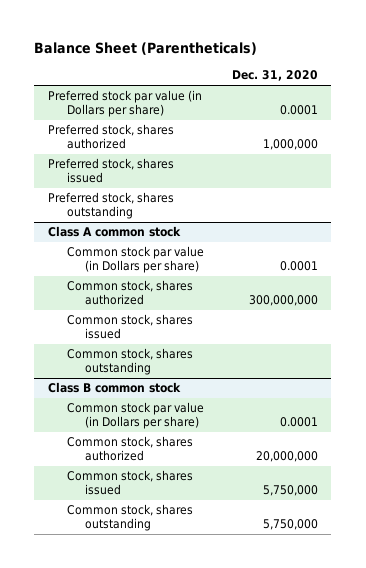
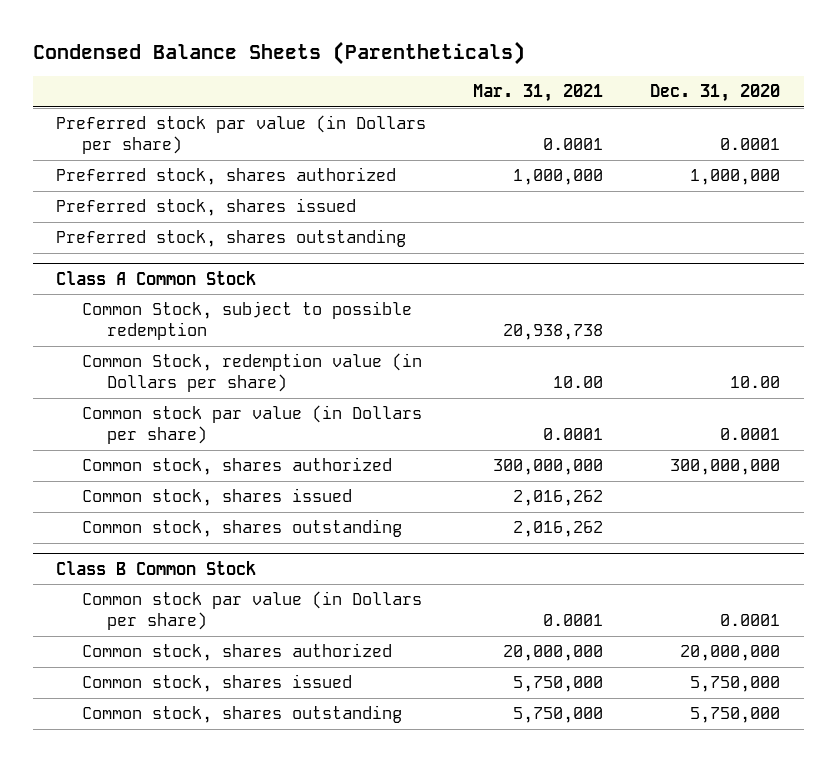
[34,41,258,55] Balance Sheet (Parentheticals) -> [32,40,525,65] Condensed Balance Sheets (Parentheticals)
none -> [473,84,604,103] Mar. 31, 2021
[48,226,182,238] Class A common stock -> [56,270,257,285] Class A Common Stock
none -> [81,301,412,341] Common Stock, subject to possible redemption
none -> [81,353,422,393] Common Stock, redemption value (in Dollars per share)
[48,382,182,394] Class B common stock -> [56,560,257,575] Class B Common Stock

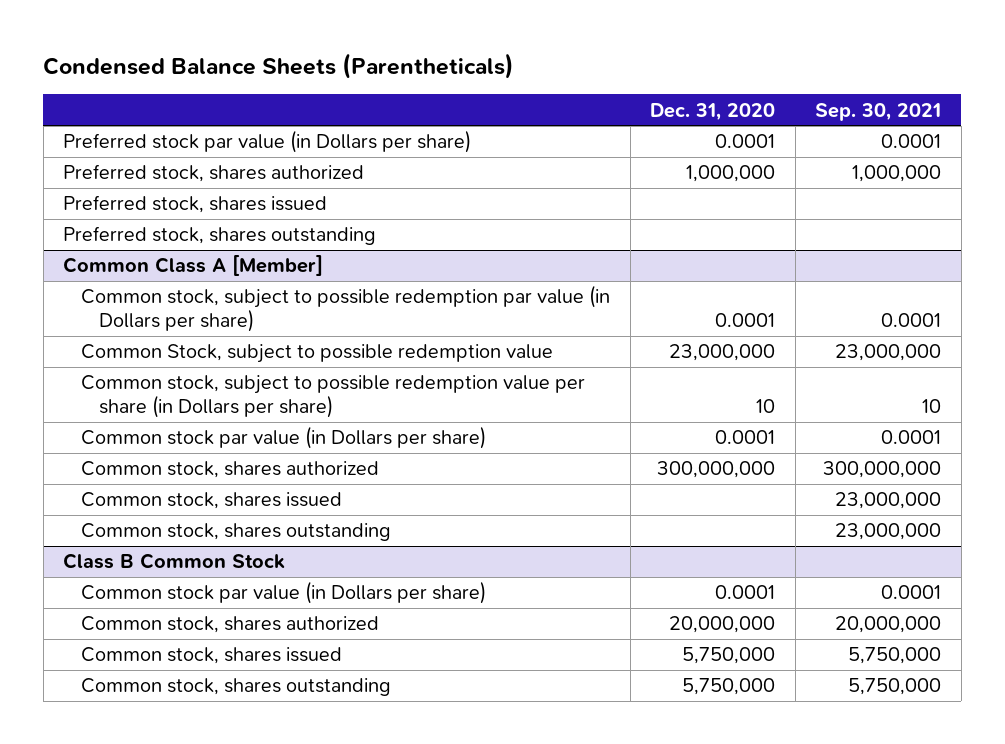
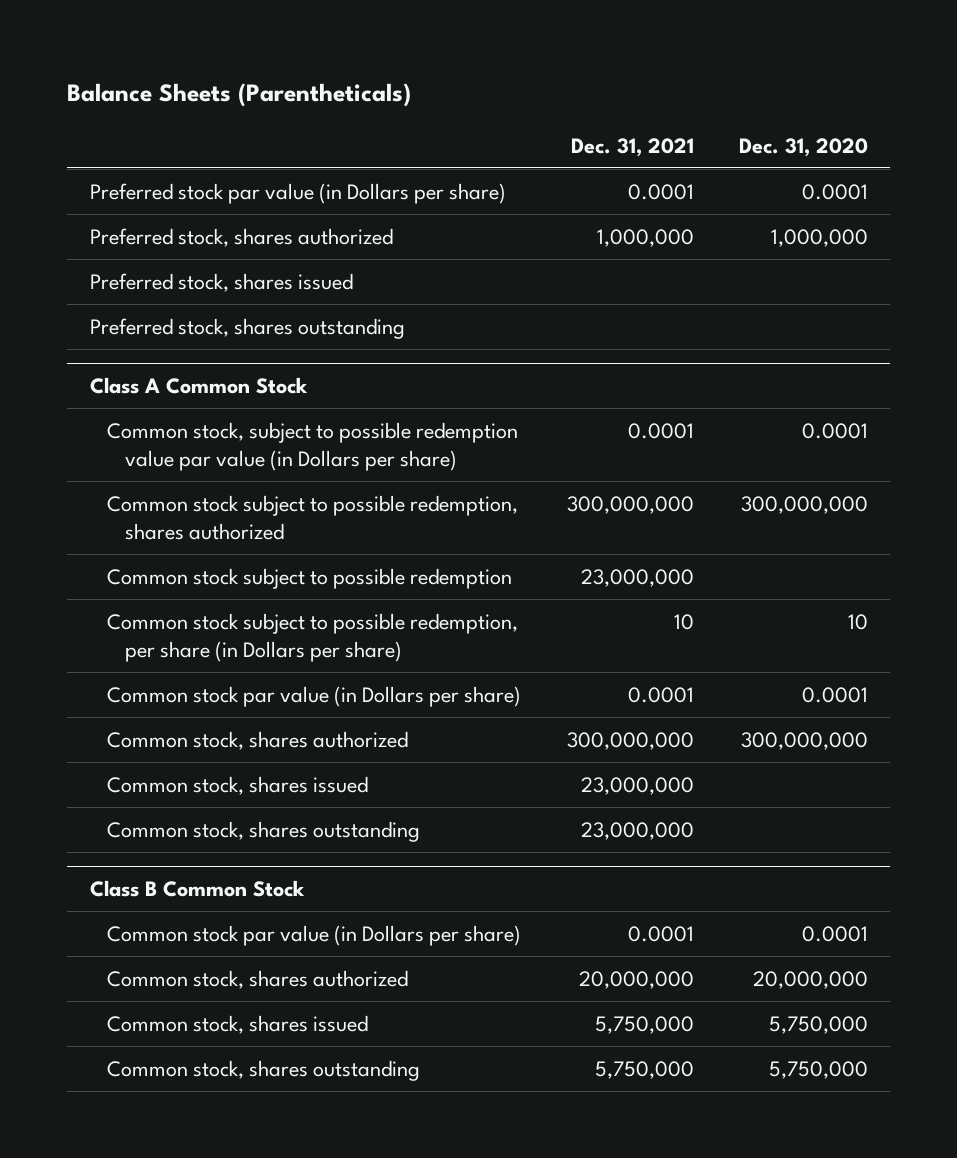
[43,53,515,80] Condensed Balance Sheets (Parentheticals) -> [67,82,412,107] Balance Sheets (Parentheticals)
[815,102,942,121] Sep. 30, 2021 -> none
none -> [570,137,694,157] Dec. 31, 2021
[63,255,324,277] Common Class A [Member] -> [89,376,308,394] Class A Common Stock
[81,285,611,333] Common stock, subject to possible redemption par value (in Dollars per share) -> [107,421,519,472] Common stock, subject to possible redemption value par value (in Dollars per share)
[81,344,554,364] Common Stock, subject to possible redemption value -> [107,494,519,541] Common stock subject to possible redemption, shares authorized
[669,344,776,362] 23,000,000 -> [740,495,868,514] 300,000,000
none -> [107,567,513,589] Common stock subject to possible redemption
[81,375,586,419] Common stock, subject to possible redemption value per share (in Dollars per share) -> [107,612,519,663] Common stock subject to possible redemption, per share (in Dollars per share)

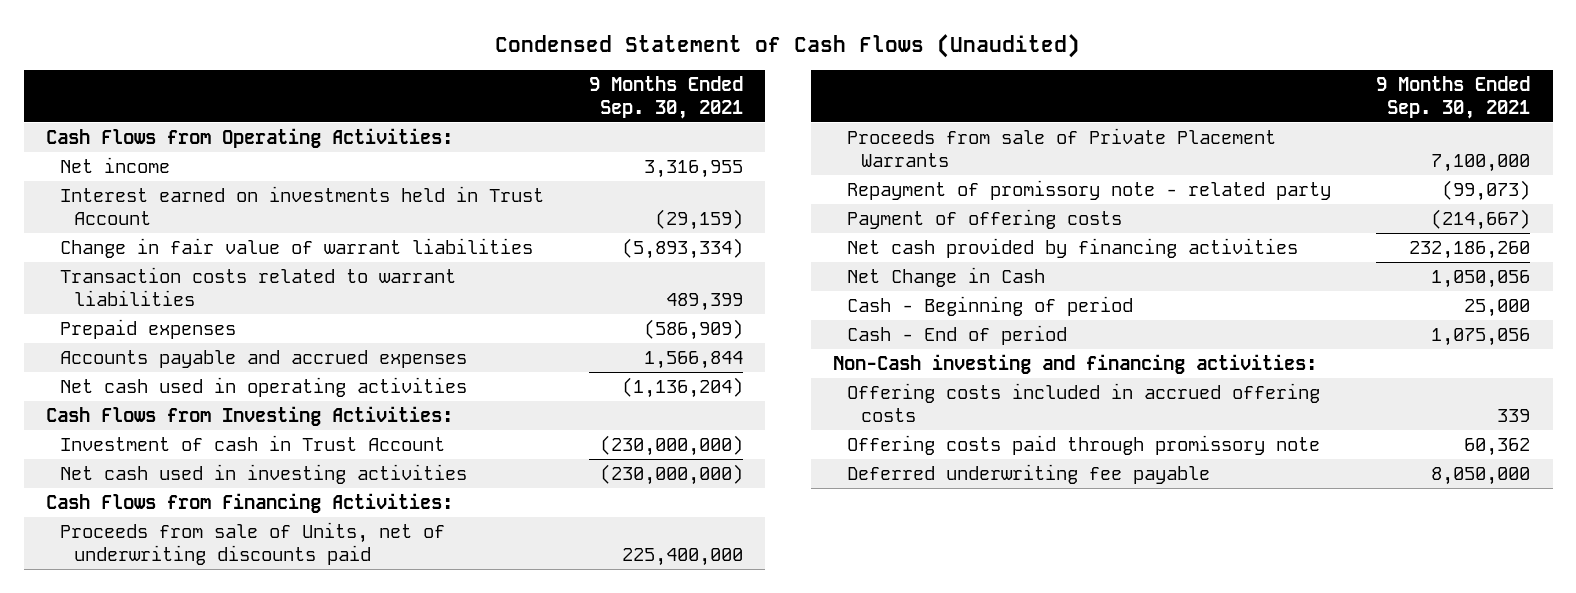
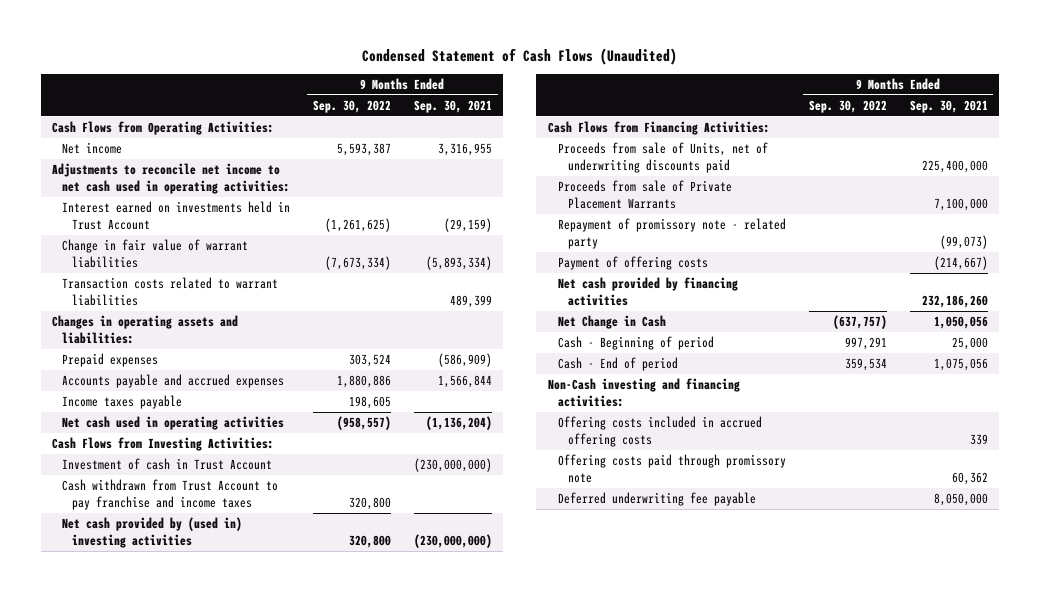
none -> [312,99,391,113] Sep. 30, 2022
none -> [52,163,290,194] Adjustments to reconcile net income to net cash used in operating activities:
none -> [52,315,239,344] Changes in operating assets and liabilities:
none -> [61,395,182,410] Income taxes payable
none -> [61,479,278,510] Cash withdrawn from Trust Account to pay franchise and income taxes
[59,463,467,484] Net cash used in investing activities -> [61,517,242,548] Net cash provided by (used in) investing activities

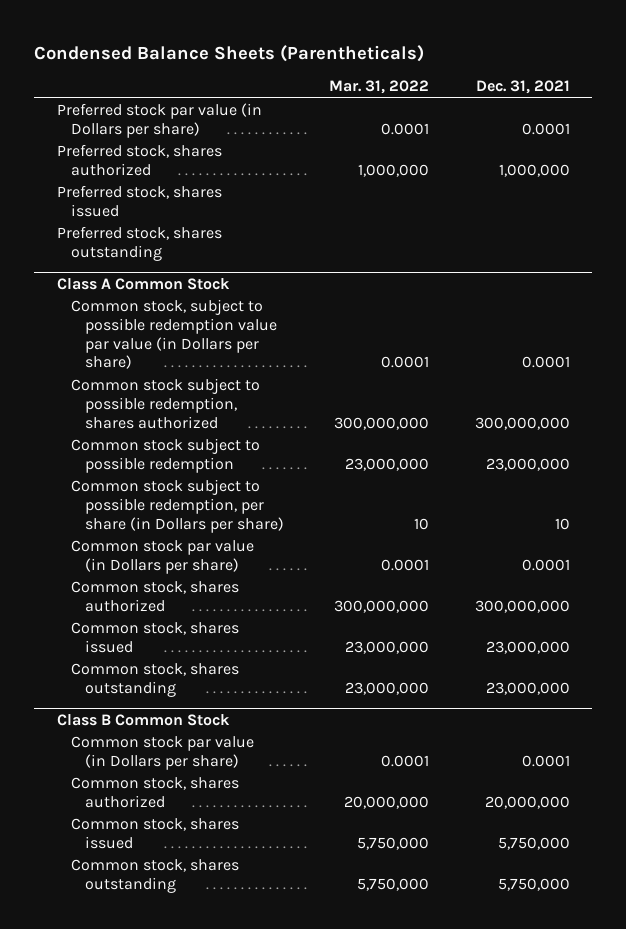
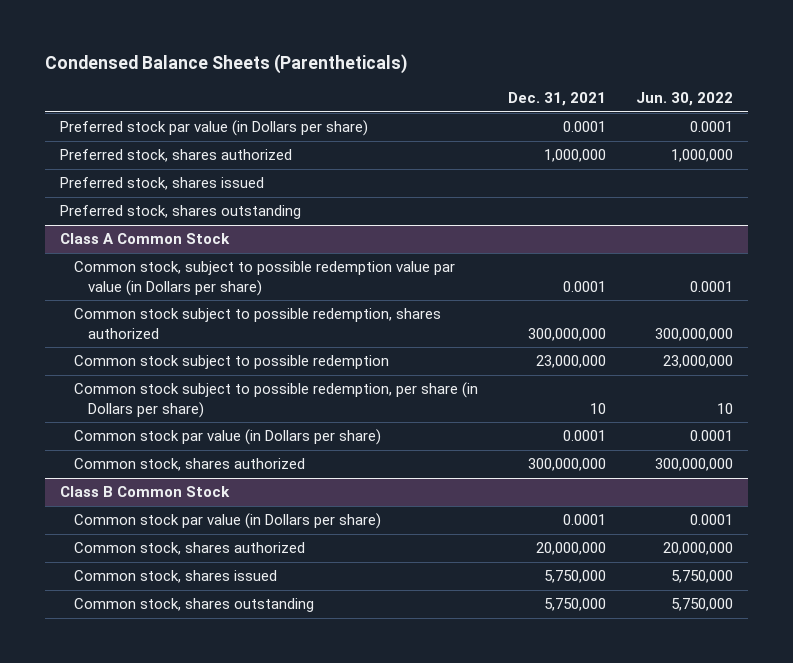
[329,80,430,95] Mar. 31, 2022 -> none
none -> [635,92,733,107] Jun. 30, 2022
[71,622,240,654] Common stock, shares issued -> none
[71,663,240,698] Common stock, shares outstanding -> none

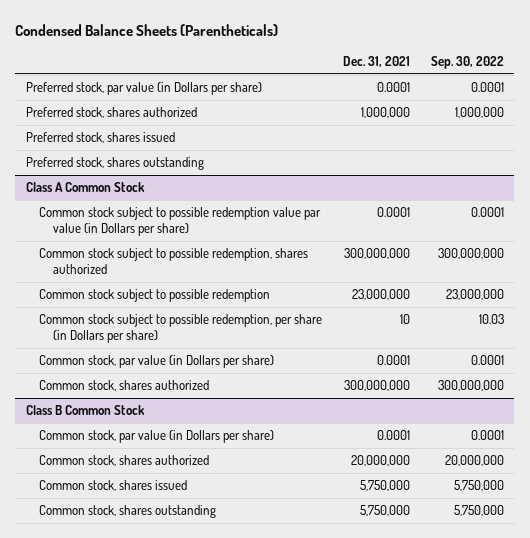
[635,92,733,107] Jun. 30, 2022 -> none
none -> [430,56,504,70] Sep. 30, 2022
[60,120,369,137] Preferred stock par value (in Dollars per share) -> [25,82,262,96] Preferred stock, par value (in Dollars per share)
[73,261,455,296] Common stock, subject to possible redemption value par value (in Dollars per share) -> [39,207,322,236] Common stock subject to possible redemption value par value (in Dollars per share)
[73,429,381,446] Common stock par value (in Dollars per share) -> [39,355,275,369] Common stock, par value (in Dollars per share)
[73,513,381,530] Common stock par value (in Dollars per share) -> [39,430,275,444] Common stock, par value (in Dollars per share)

